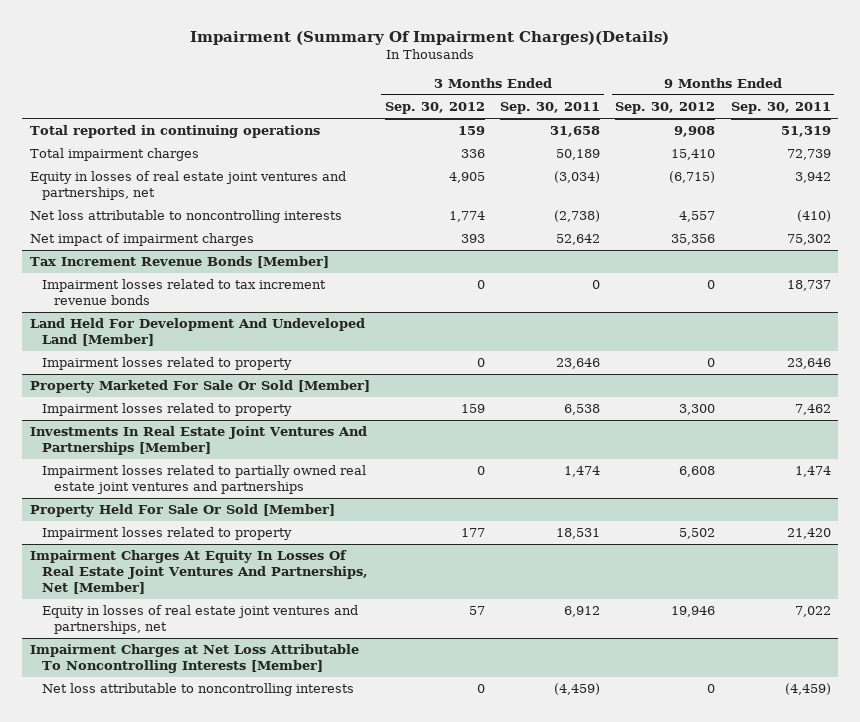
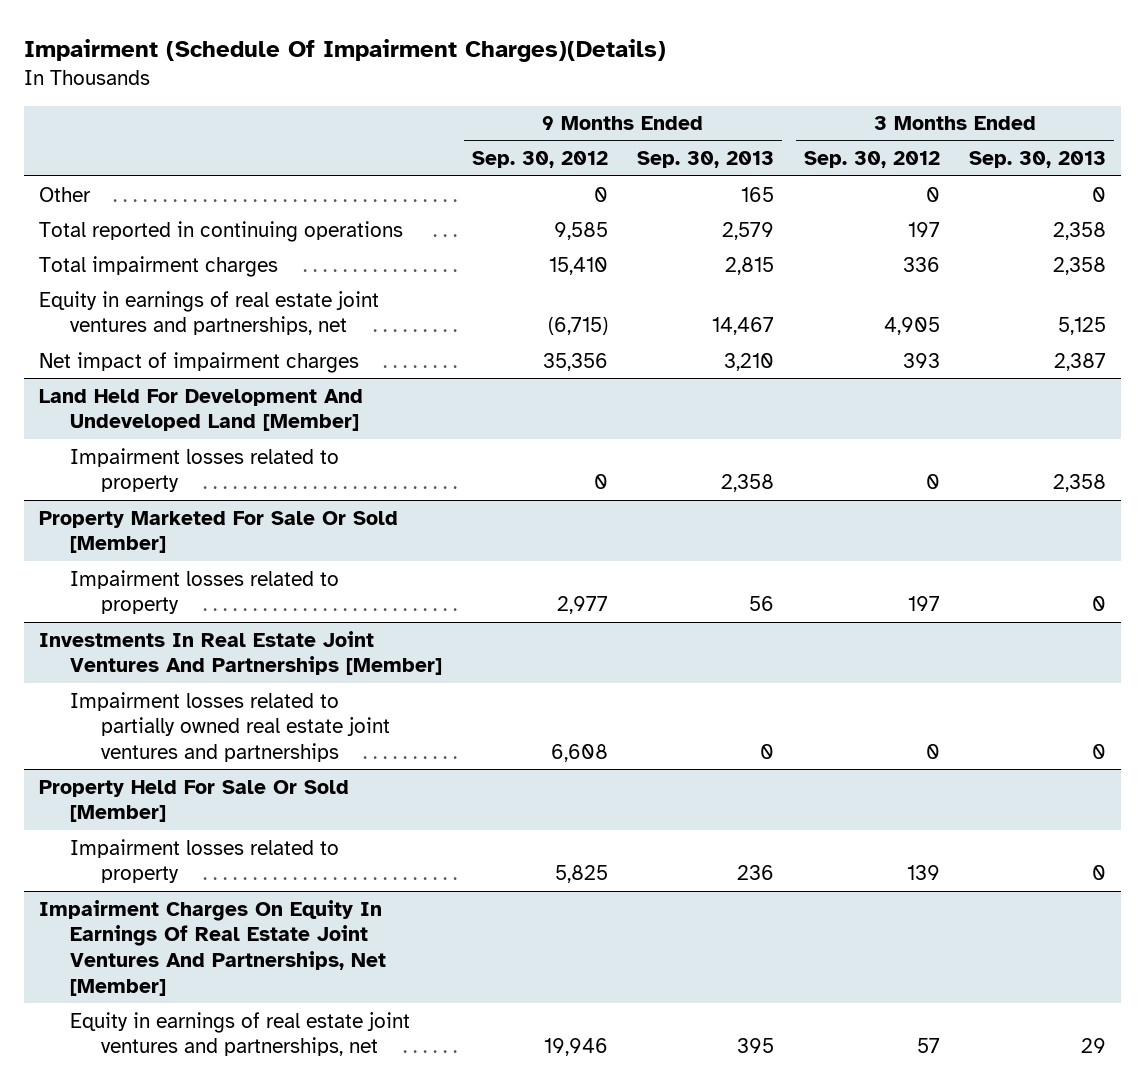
[190,30,670,45] Impairment (Summary Of Impairment Charges)(Details) -> [24,38,667,62] Impairment (Schedule Of Impairment Charges)(Details)
[500,102,601,115] Sep. 30, 2011 -> none
[730,102,831,115] Sep. 30, 2011 -> none
none -> [637,151,775,169] Sep. 30, 2013
none -> [969,151,1107,169] Sep. 30, 2013
none -> [39,186,92,202] Other
[457,126,485,136] 159 -> [907,221,940,237] 197
[674,126,716,138] 9,908 -> [553,221,608,240] 9,585
[29,210,342,224] Net loss attributable to noncontrolling interests -> none
[29,171,346,201] Equity in losses of real estate joint ventures and partnerships, net -> [39,290,380,336] Equity in earnings of real estate joint ventures and partnerships, net
[29,256,329,269] Tax Increment Revenue Bonds [Member] -> none
[42,279,327,306] Impairment losses related to tax increment revenue bonds -> none
[460,404,485,414] 159 -> [907,596,940,612] 197
[679,404,716,416] 3,300 -> [556,596,608,615] 2,977
[29,644,359,674] Impairment Charges at Net Loss Attributable To Noncontrolling Interests [Member] -> none
[42,683,355,697] Net loss attributable to noncontrolling interests -> none
[460,528,485,538] 177 -> [906,865,940,881] 139
[679,528,716,540] 5,502 -> [554,865,608,884] 5,825
[29,550,369,595] Impairment Charges At Equity In Losses Of Real Estate Joint Ventures And Partnerships, Net [Member] -> [39,899,386,996] Impairment Charges On Equity In Earnings Of Real Estate Joint Ventures And Partnerships, Net [Member]
[42,605,359,635] Equity in losses of real estate joint ventures and partnerships, net -> [69,1011,410,1057] Equity in earnings of real estate joint ventures and partnerships, net

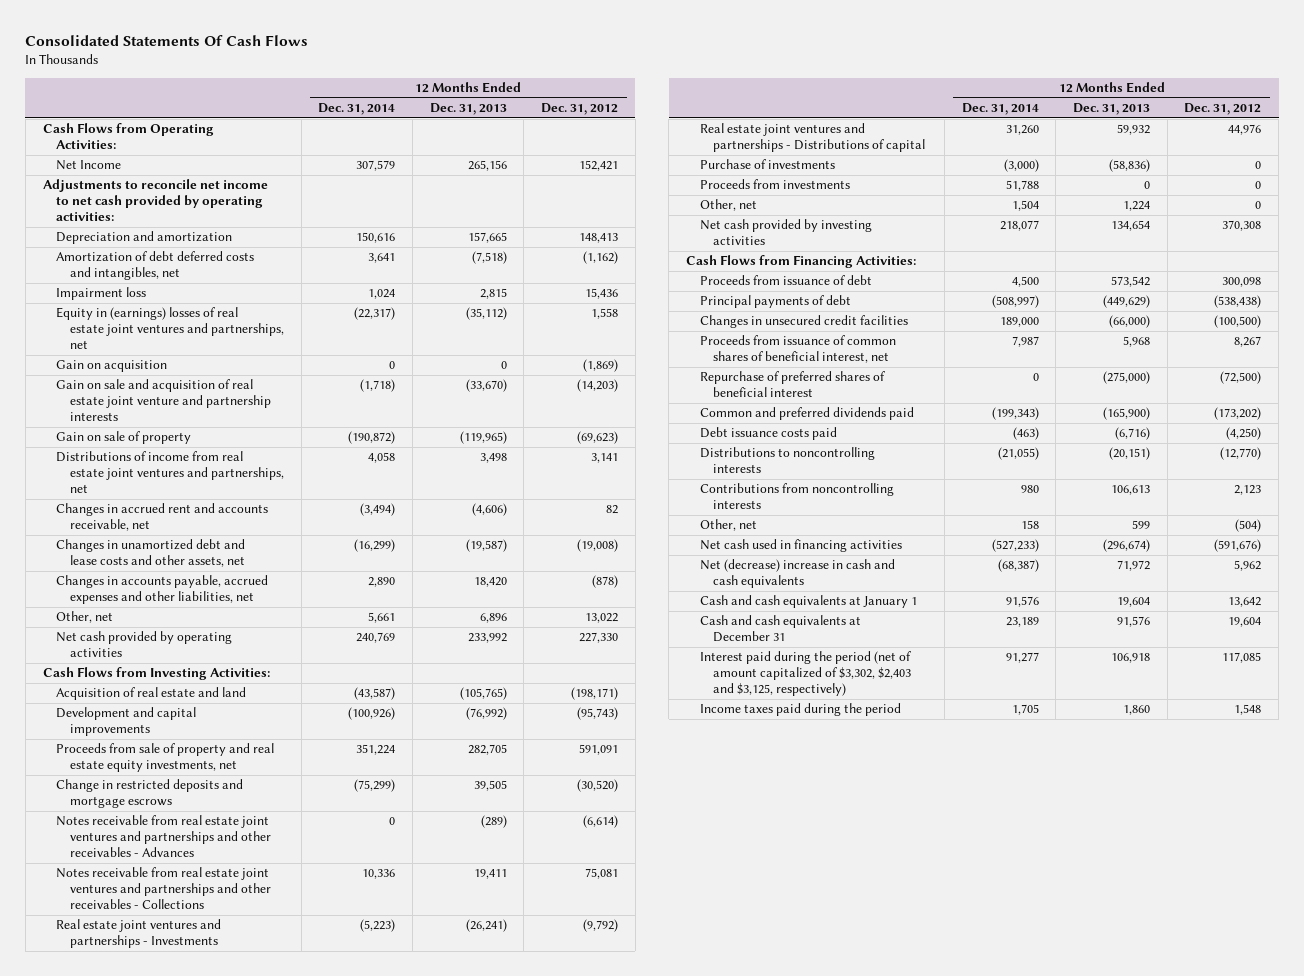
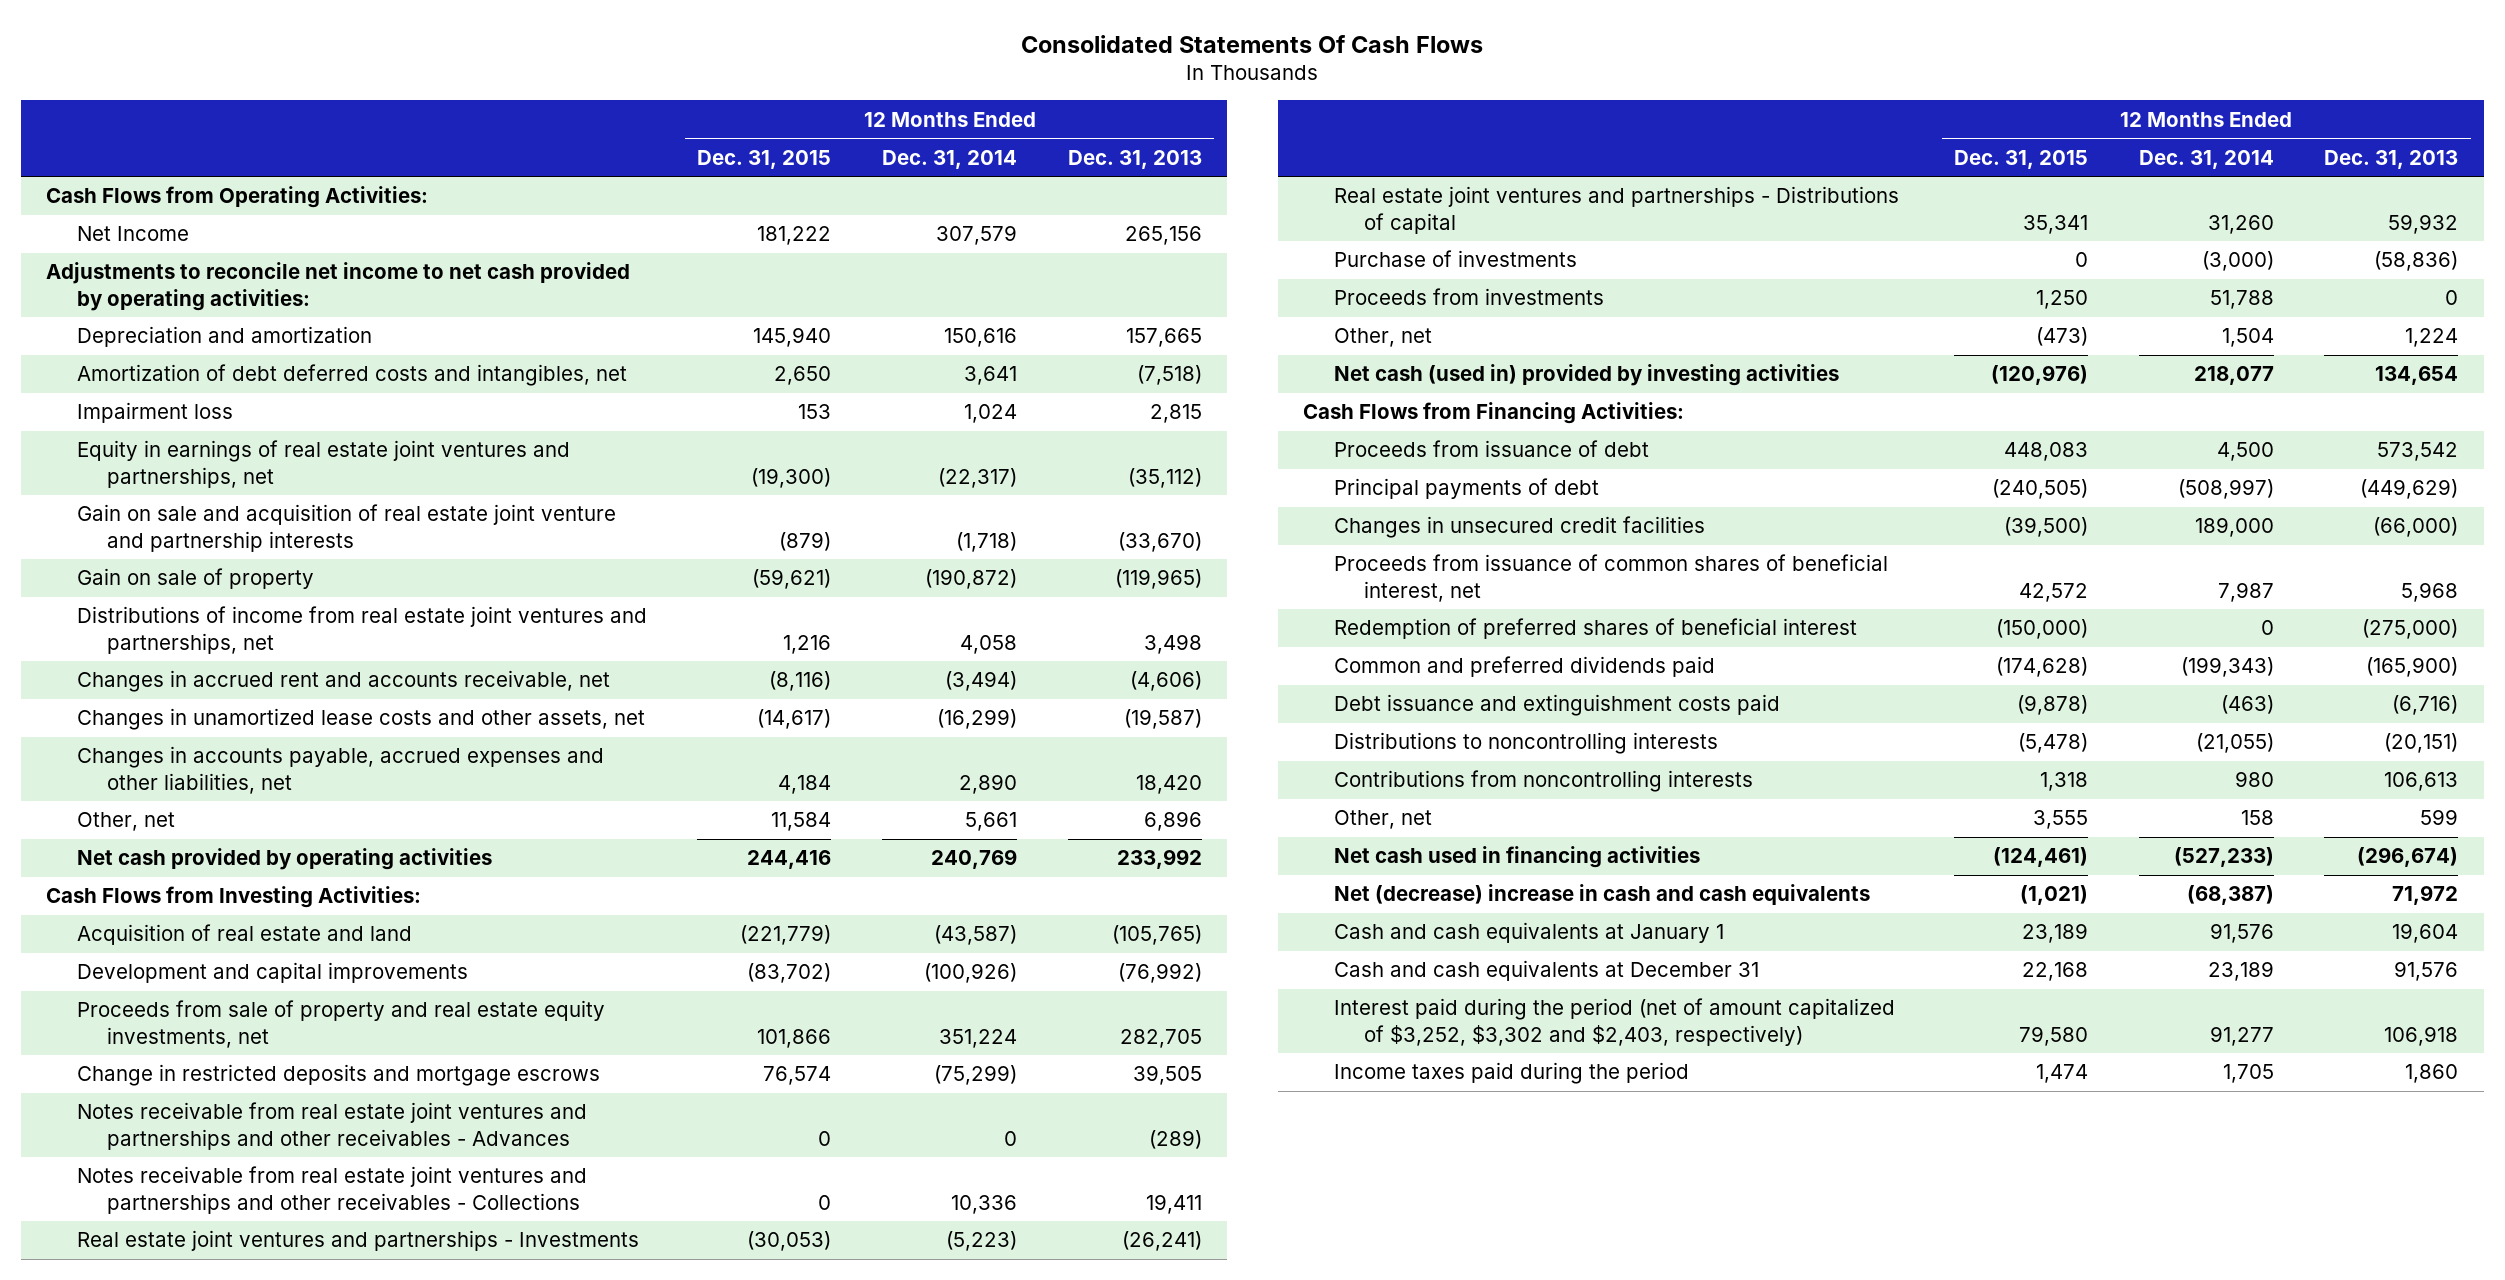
[541,103,619,116] Dec. 31, 2012 -> none
none -> [697,149,832,169] Dec. 31, 2015
[56,360,168,373] Gain on acquisition -> none
[56,307,284,349] Equity in (earnings) losses of real estate joint ventures and partnerships, net -> [76,440,570,488] Equity in earnings of real estate joint ventures and partnerships, net
[56,539,246,568] Changes in unamortized debt and lease costs and other assets, net -> [76,708,645,731] Changes in unamortized lease costs and other assets, net
[699,219,872,246] Net cash provided by investing activities -> [1333,364,1839,387] Net cash (used in) provided by investing activities
[699,371,885,398] Repurchase of preferred shares of beneficial interest -> [1333,618,1857,640] Redemption of preferred shares of beneficial interest
[699,427,837,441] Debt issuance costs paid -> [1333,694,1780,717] Debt issuance and extinguishment costs paid
[699,651,912,696] Interest paid during the period (net of amount capitalized of $3,302, $2,403 and $3,125, respectively) -> [1333,998,1895,1046] Interest paid during the period (net of amount capitalized of $3,252, $3,302 and $2,403, respectively)

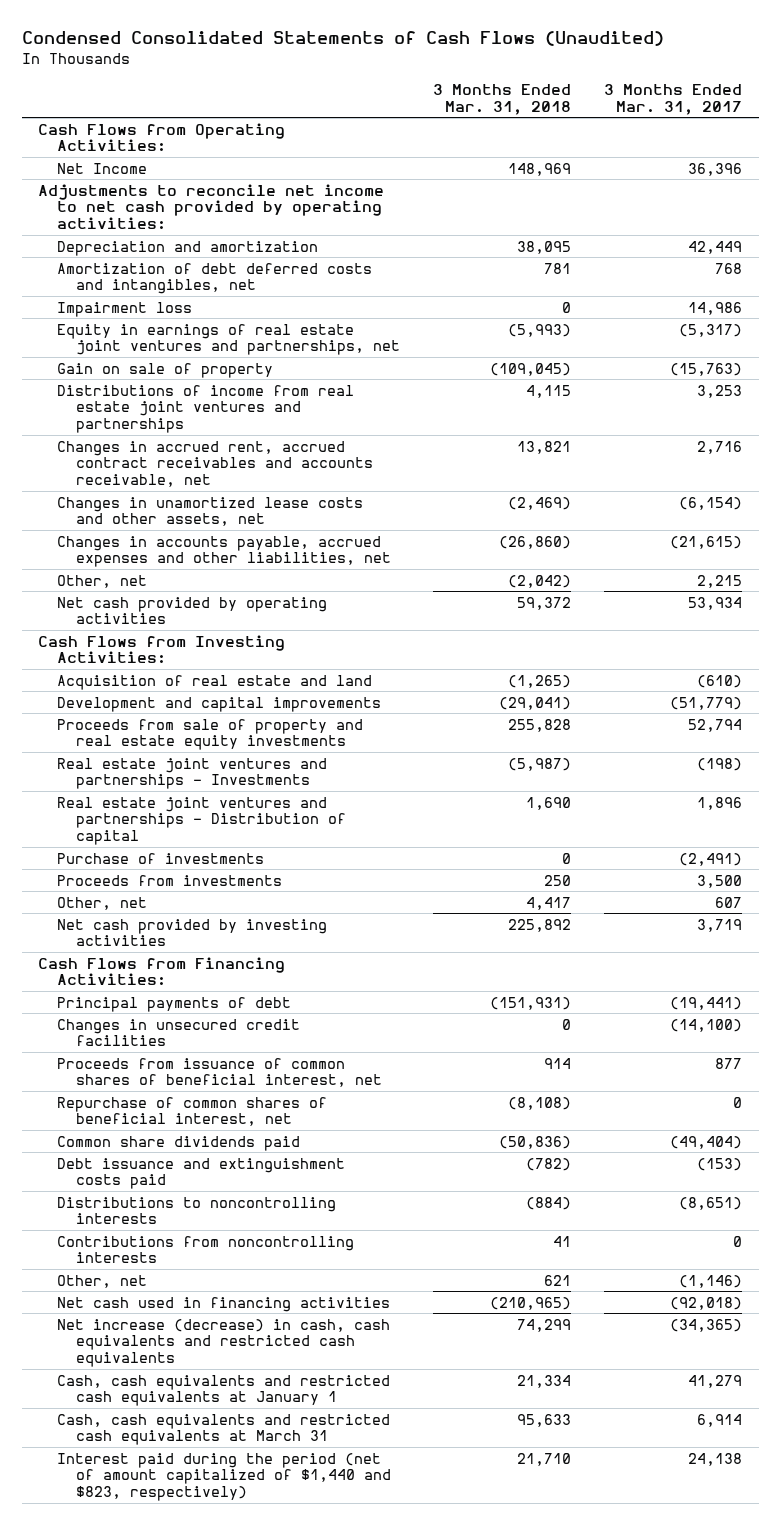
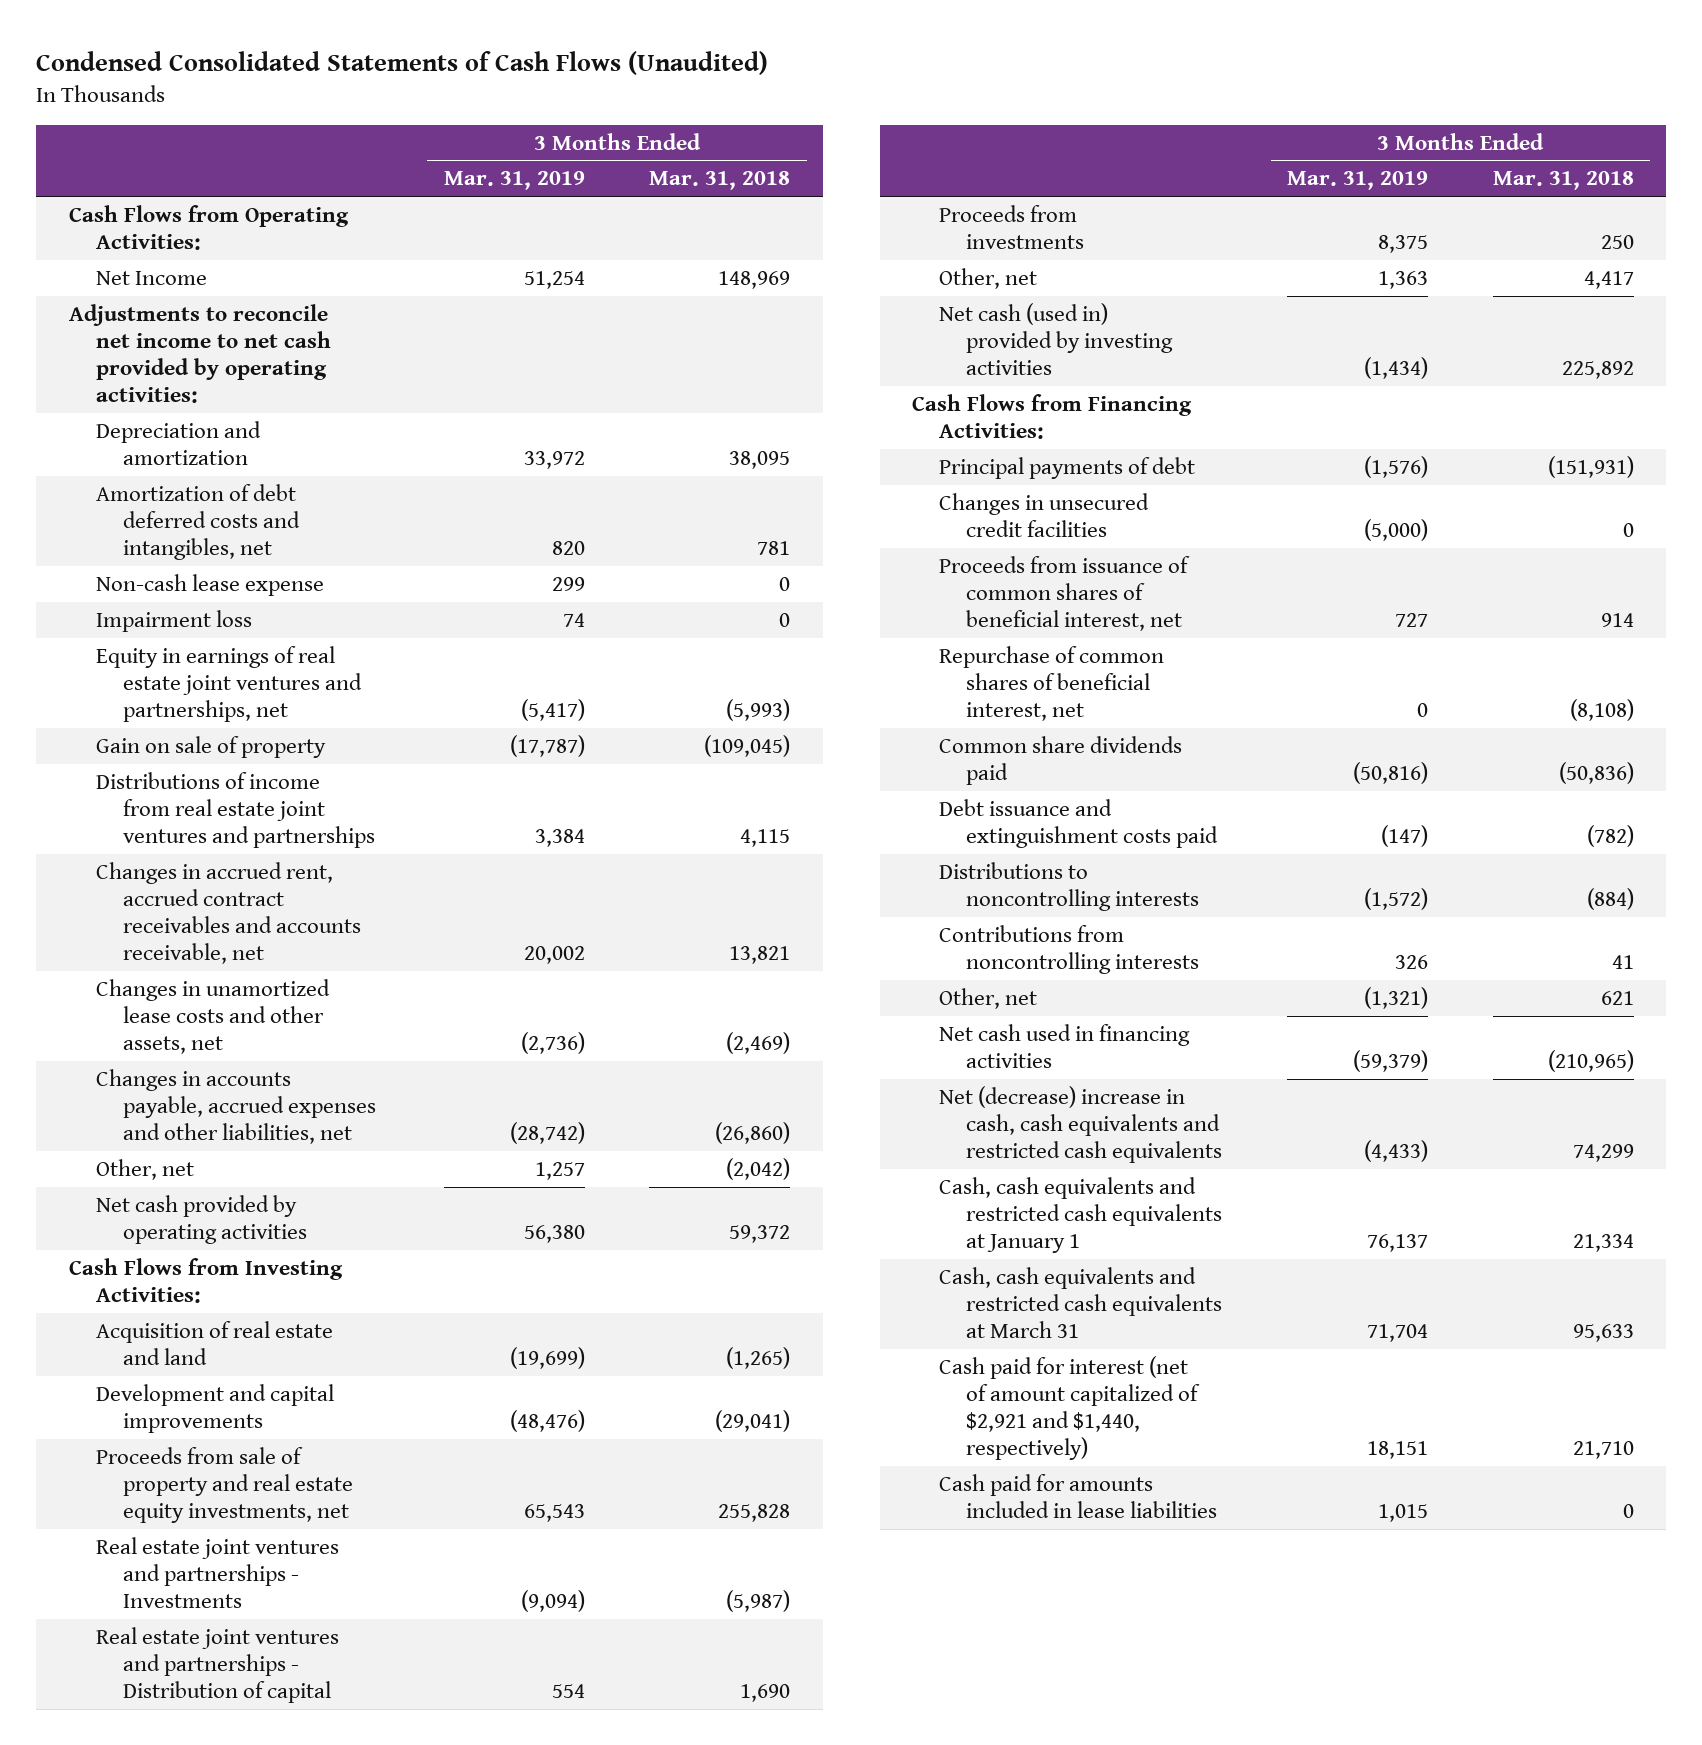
[604,83,743,115] 3 Months Ended Mar. 31, 2017 -> none
none -> [443,171,585,191] Mar. 31, 2019
none -> [95,573,324,596] Non-cash lease expense
[57,718,364,751] Proceeds from sale of property and real estate equity investments -> [95,1446,353,1524] Proceeds from sale of property and real estate equity investments, net
[57,852,265,864] Purchase of investments -> none
[57,918,328,947] Net cash provided by investing activities -> [939,302,1174,376] Net cash (used in) provided by investing activities
[57,1318,391,1368] Net increase (decrease) in cash, cash equivalents and restricted cash equivalents -> [939,1085,1223,1164] Net (decrease) increase in cash, cash equivalents and restricted cash equivalents
[57,1452,392,1502] Interest paid during the period (net of amount capitalized of $1,440 and $823, respectively) -> [939,1355,1201,1461] Cash paid for interest (net of amount capitalized of $2,921 and $1,440, respectively)
none -> [939,1473,1218,1519] Cash paid for amounts included in lease liabilities

